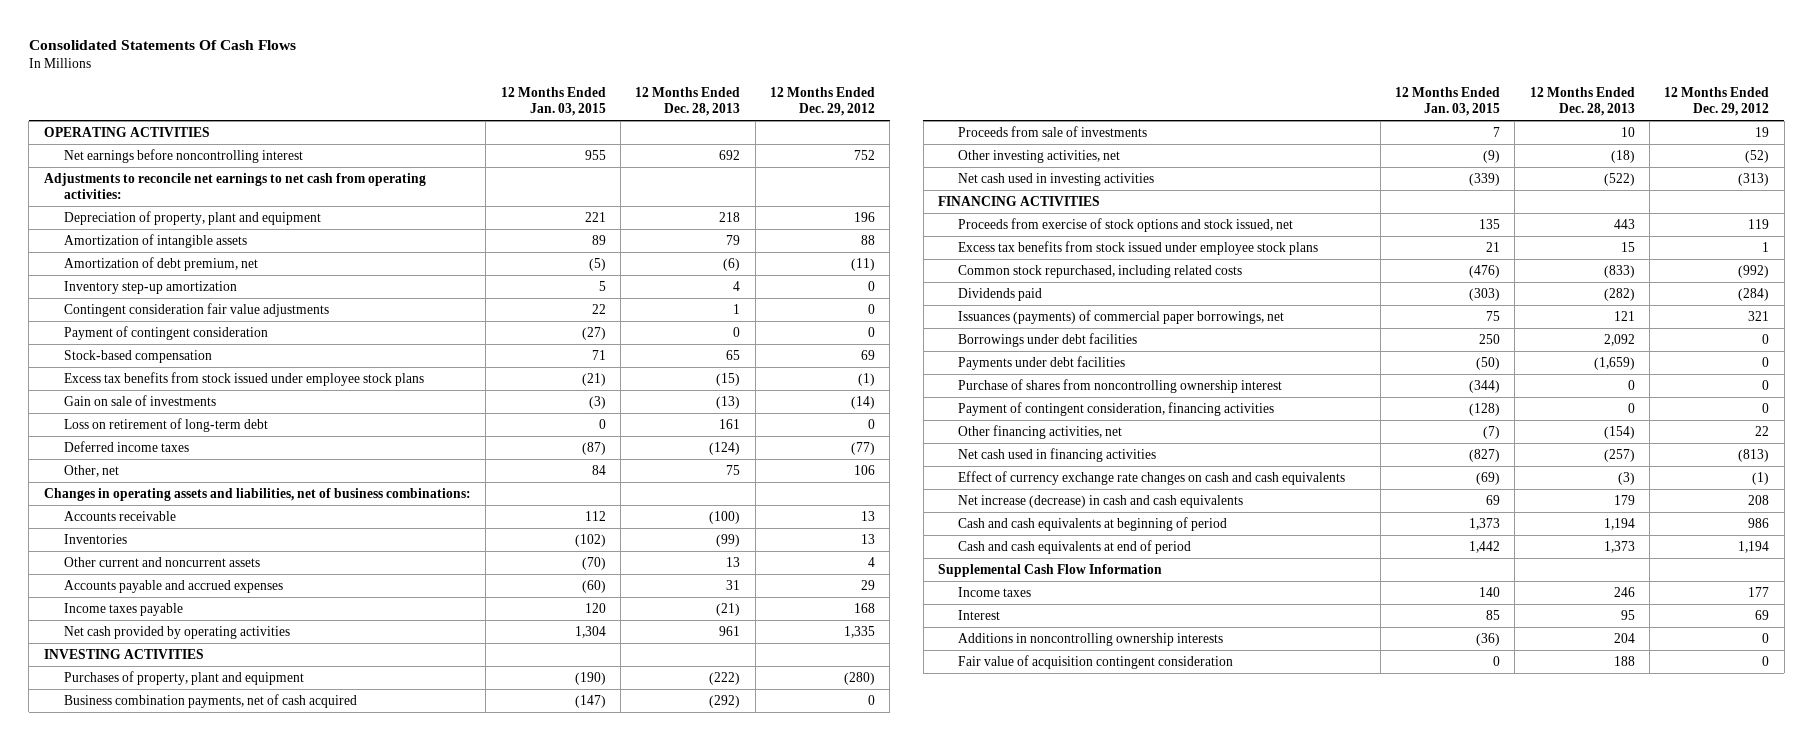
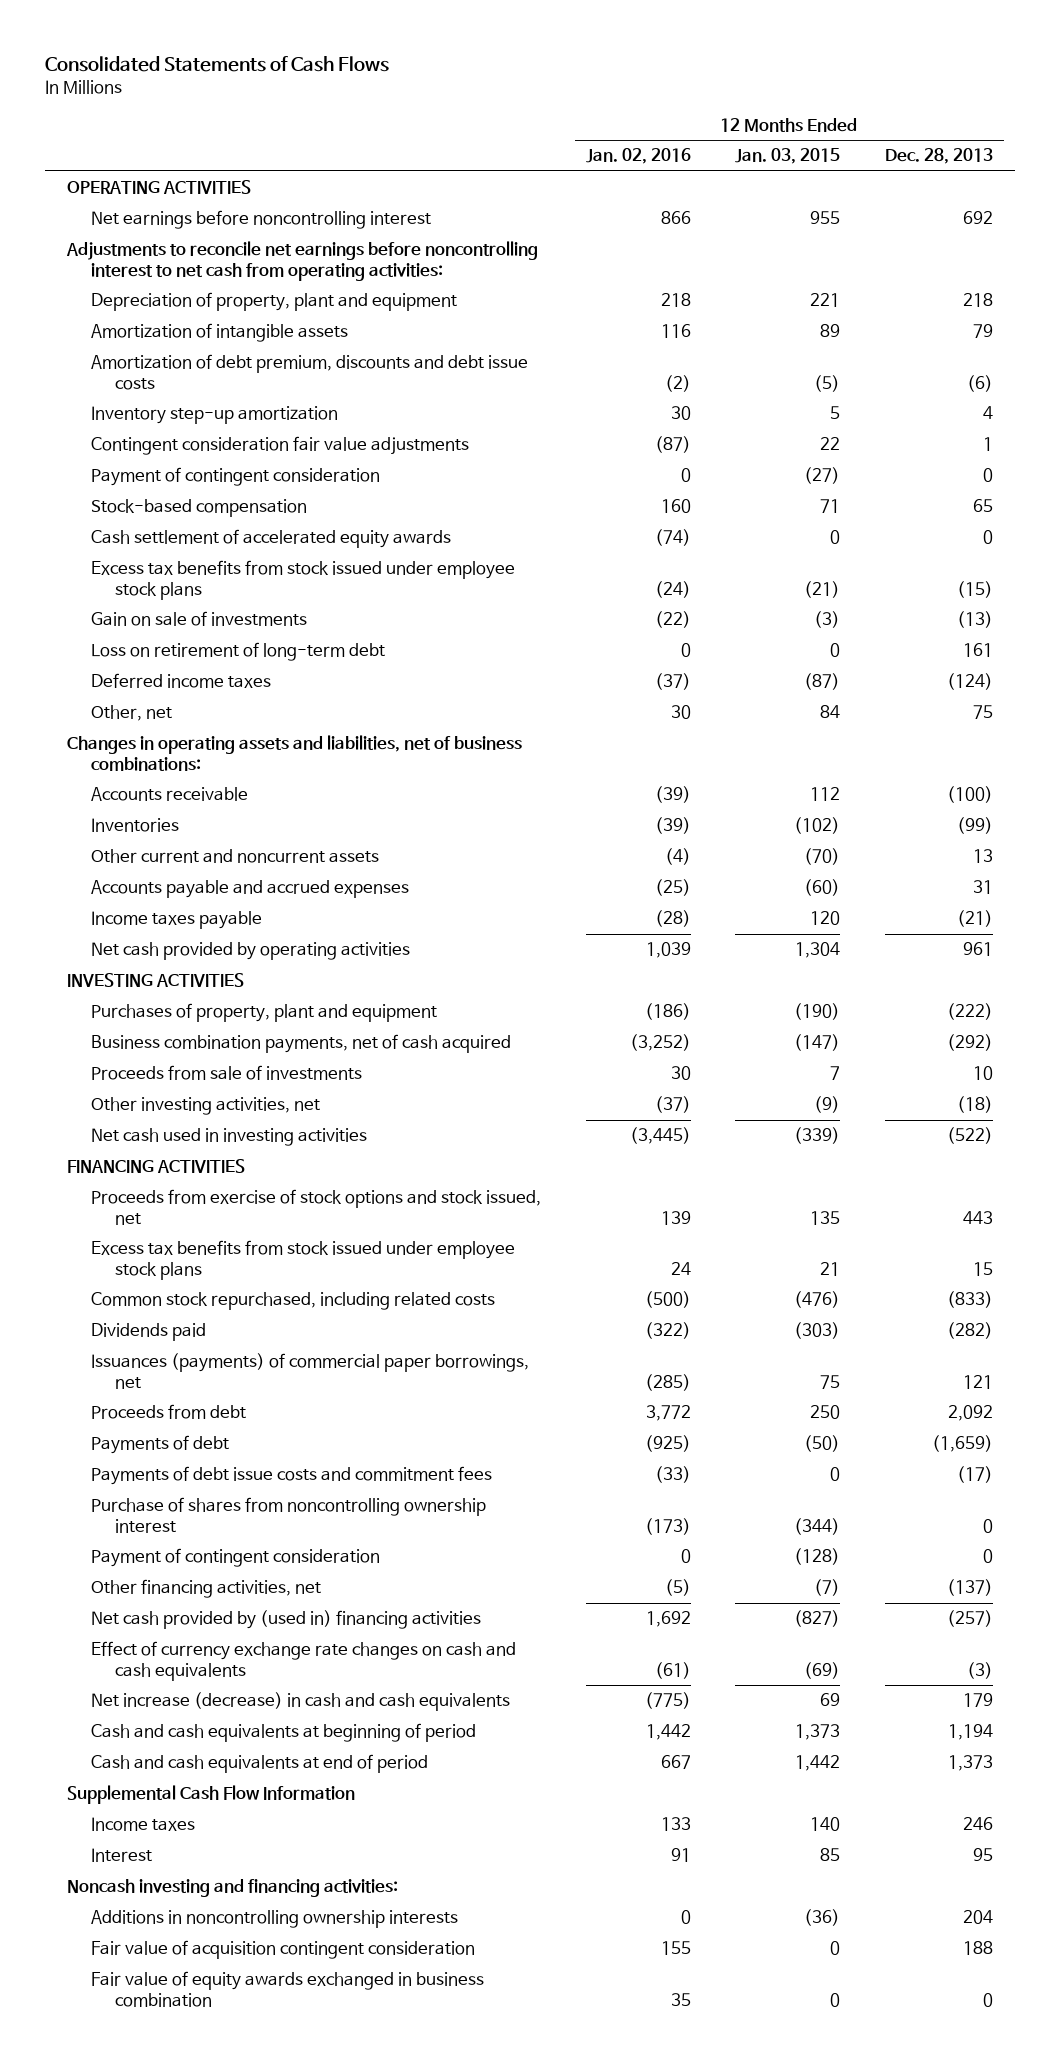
[28,39,296,50] Consolidated Statements Of Cash Flows -> [45,55,390,72] Consolidated Statements of Cash Flows
[769,87,875,117] 12 Months Ended Dec. 29, 2012 -> none
none -> [585,148,691,165] Jan. 02, 2016
[43,172,426,199] Adjustments to reconcile net earnings to net cash from operating activities: -> [66,241,539,282] Adjustments to reconcile net earnings before noncontrolling interest to net cash from operating activities:
[64,256,259,271] Amortization of debt premium, net -> none
none -> [91,354,529,391] Amortization of debt premium, discounts and debt issue costs
none -> [91,529,452,549] Cash settlement of accelerated equity awards
[958,332,1138,347] Borrowings under debt facilities -> [91,1404,247,1420] Proceeds from debt
[958,355,1126,370] Payments under debt facilities -> [91,1435,230,1455] Payments of debt
none -> [91,1466,493,1486] Payments of debt issue costs and commitment fees
[958,401,1275,416] Payment of contingent consideration, financing activities -> [91,1548,381,1568] Payment of contingent consideration
[1603,425,1635,439] (154) -> [947,1579,994,1597] (137)
[958,447,1157,462] Net cash used in financing activities -> [91,1610,482,1630] Net cash provided by (used in) financing activities
none -> [67,1879,399,1898] Noncash investing and financing activities:
none -> [91,1971,485,2008] Fair value of equity awards exchanged in business combination

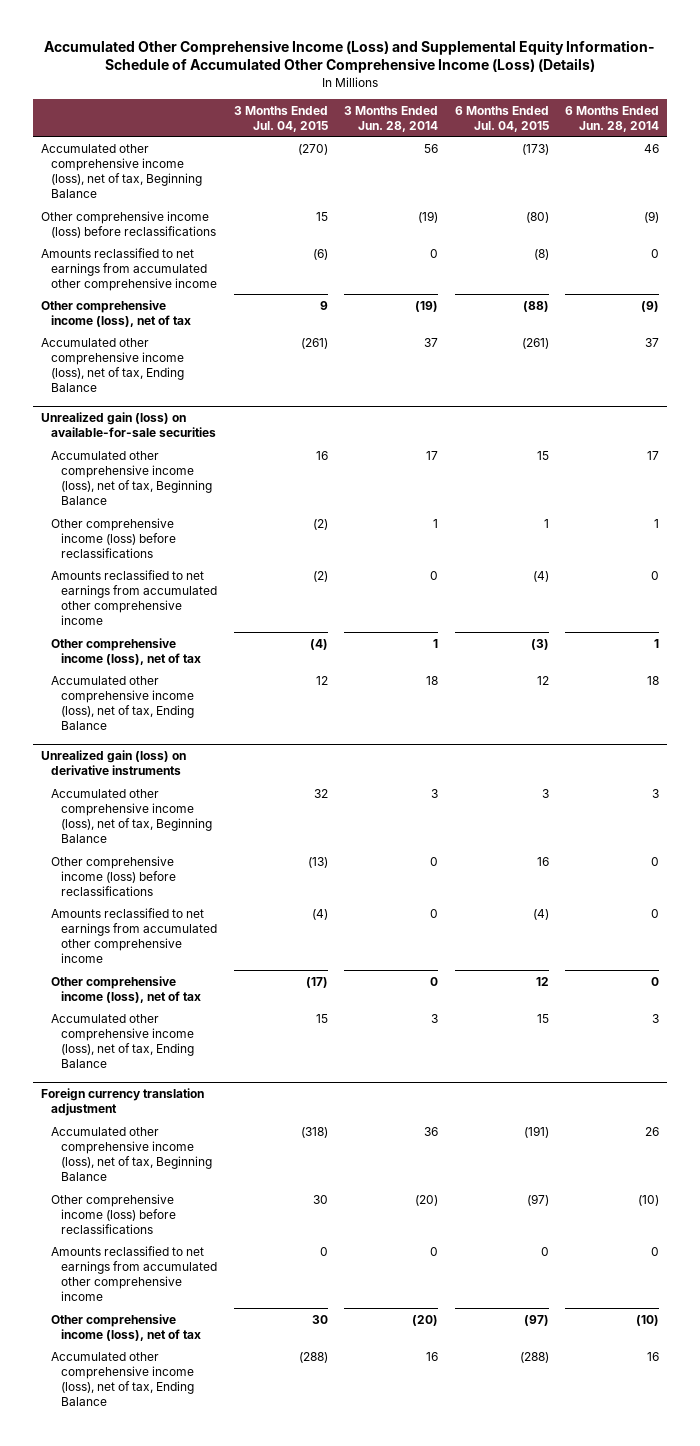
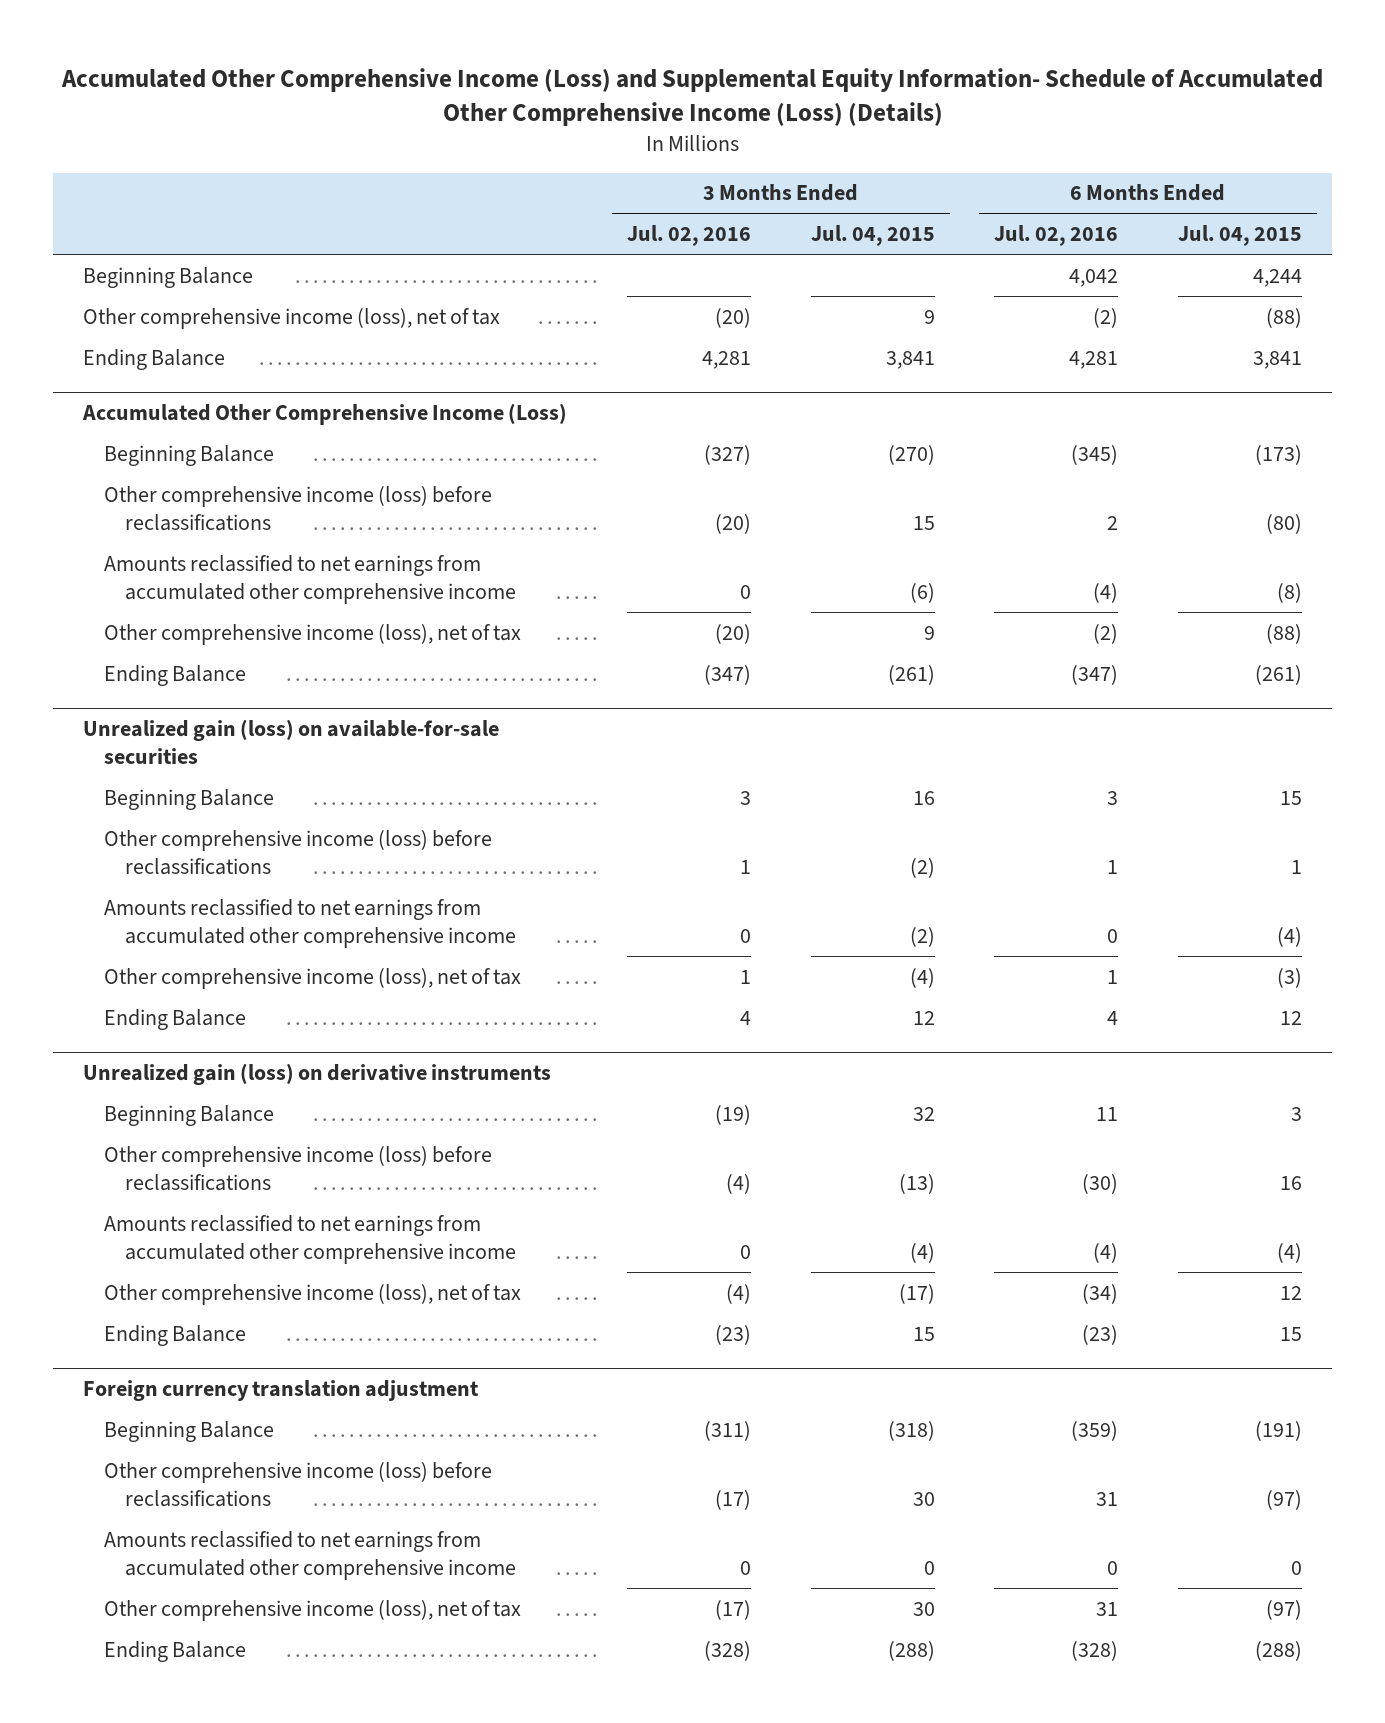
[344,105,439,132] 3 Months Ended Jun. 28, 2014 -> none
[565,105,660,132] 6 Months Ended Jun. 28, 2014 -> none
none -> [626,225,751,247] Jul. 02, 2016
none -> [994,225,1119,247] Jul. 02, 2016
none -> [83,266,254,288] Beginning Balance
none -> [83,307,501,329] Other comprehensive income (loss), net of tax
none -> [83,348,226,370] Ending Balance
none -> [82,402,568,425] Accumulated Other Comprehensive Income (Loss)
[40,143,203,198] Accumulated other comprehensive income (loss), net of tax, Beginning Balance -> [104,444,275,466] Beginning Balance
[40,337,185,392] Accumulated other comprehensive income (loss), net of tax, Ending Balance -> [104,664,247,686] Ending Balance
[51,450,213,505] Accumulated other comprehensive income (loss), net of tax, Beginning Balance -> [104,788,275,810] Beginning Balance
[51,675,195,730] Accumulated other comprehensive income (loss), net of tax, Ending Balance -> [104,1008,247,1030] Ending Balance
[51,788,213,843] Accumulated other comprehensive income (loss), net of tax, Beginning Balance -> [104,1104,275,1126] Beginning Balance
[51,1013,195,1068] Accumulated other comprehensive income (loss), net of tax, Ending Balance -> [104,1324,247,1346] Ending Balance
[51,1126,213,1181] Accumulated other comprehensive income (loss), net of tax, Beginning Balance -> [104,1420,275,1442] Beginning Balance
[51,1351,195,1406] Accumulated other comprehensive income (loss), net of tax, Ending Balance -> [104,1640,247,1662] Ending Balance

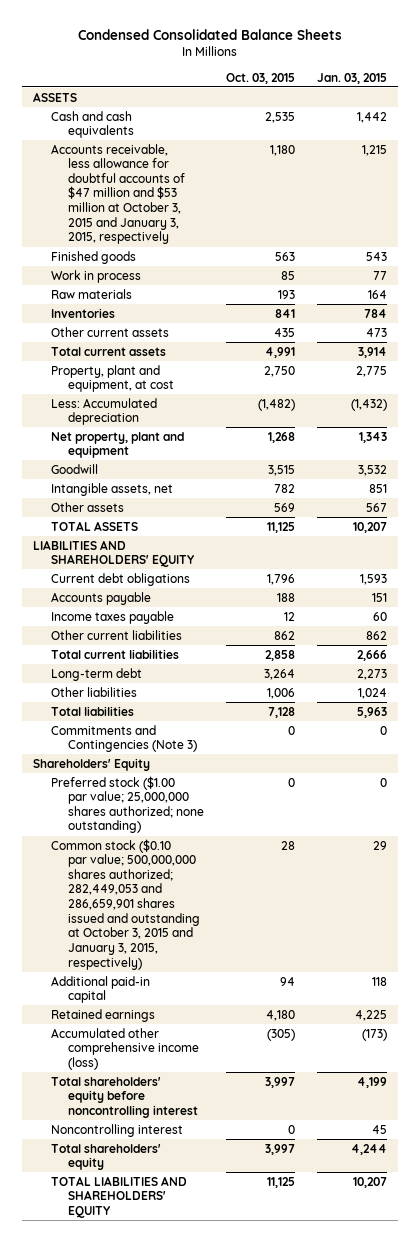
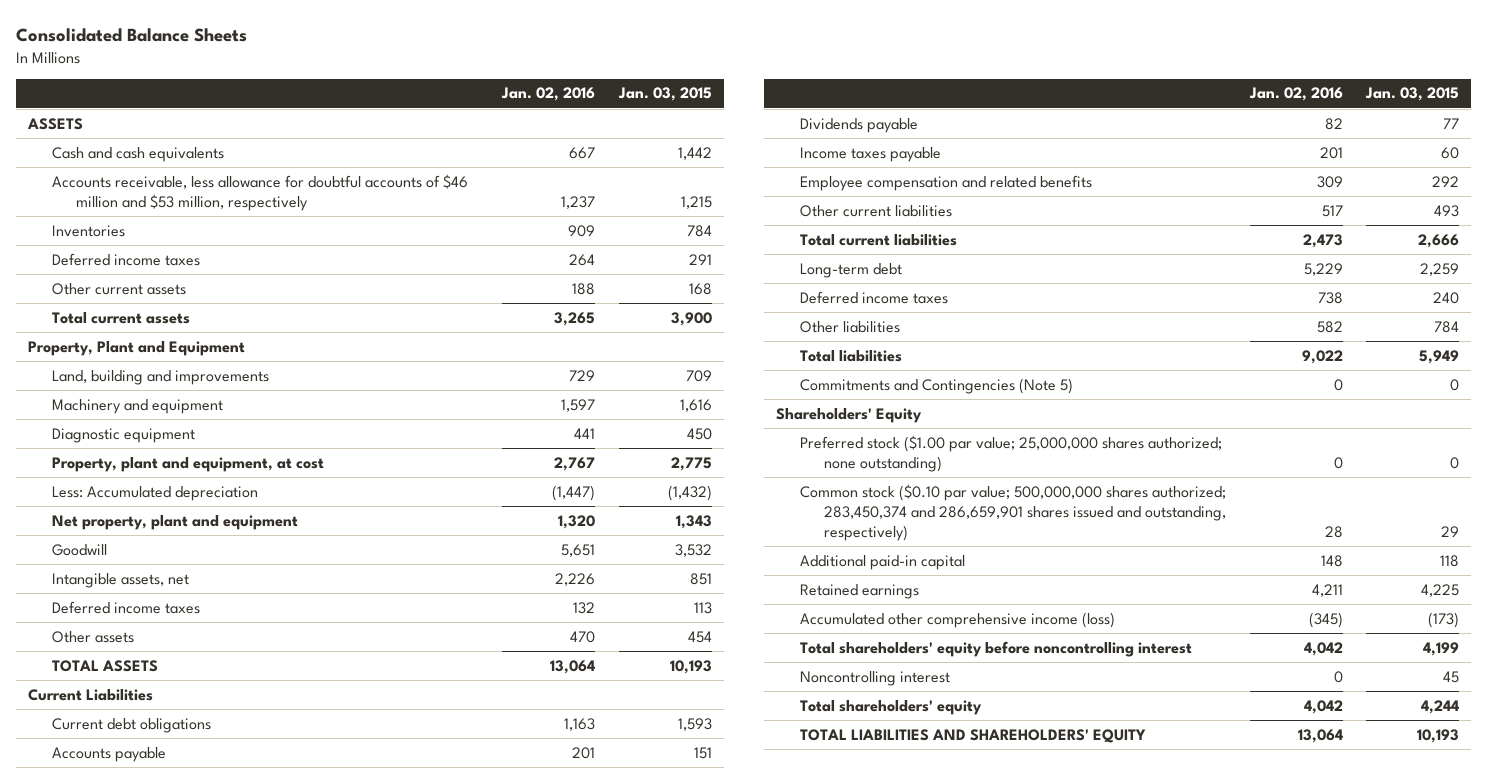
[77,29,342,41] Condensed Consolidated Balance Sheets -> [16,28,248,43] Consolidated Balance Sheets
[226,72,296,84] Oct. 03, 2015 -> none
none -> [501,87,596,102] Jan. 02, 2016
[50,250,136,264] Finished goods -> none
[50,269,141,283] Work in process -> none
[50,288,132,299] Raw materials -> none
[50,143,186,245] Accounts receivable, less allowance for doubtful accounts of $47 million and $53 million at October 3, 2015 and January 3, 2015, respectively -> [52,173,469,211] Accounts receivable, less allowance for doubtful accounts of $46 million and $53 million, respectively
none -> [52,252,201,266] Deferred income taxes
[365,327,387,337] 473 -> [688,282,712,295] 168
[357,346,387,358] 3,914 -> [670,311,712,326] 3,900
none -> [28,340,246,356] Property, Plant and Equipment
none -> [52,369,270,385] Land, building and improvements
none -> [52,398,224,414] Machinery and equipment
none -> [52,427,196,443] Diagnostic equipment
[32,539,194,568] LIABILITIES AND SHAREHOLDERS' EQUITY -> none
none -> [52,600,201,614] Deferred income taxes
[365,502,387,512] 567 -> [687,630,712,643] 454
[352,521,387,533] 10,207 -> [669,659,712,674] 10,193
none -> [28,688,154,701] Current Liabilities
none -> [799,117,918,133] Dividends payable
none -> [799,174,1092,191] Employee compensation and related benefits
[365,630,387,640] 862 -> [1434,204,1460,217] 493
[356,668,387,680] 2,273 -> [1420,262,1460,276] 2,259
none -> [799,290,948,304] Deferred income taxes
[357,687,387,699] 1,024 -> [1434,320,1460,333] 784
[356,706,387,718] 5,963 -> [1419,349,1460,364] 5,949
[50,724,198,753] Commitments and Contingencies (Note 3) -> [799,377,1073,394] Commitments and Contingencies (Note 5)
[50,838,201,970] Common stock ($0.10 par value; 500,000,000 shares authorized; 282,449,053 and 286,659,901 shares issued and outstanding at October 3, 2015 and January 3, 2015, respectively) -> [799,483,1226,542] Common stock ($0.10 par value; 500,000,000 shares authorized; 283,450,374 and 286,659,901 shares issued and outstanding, respectively)
[352,1176,387,1188] 10,207 -> [1417,728,1460,743] 10,193

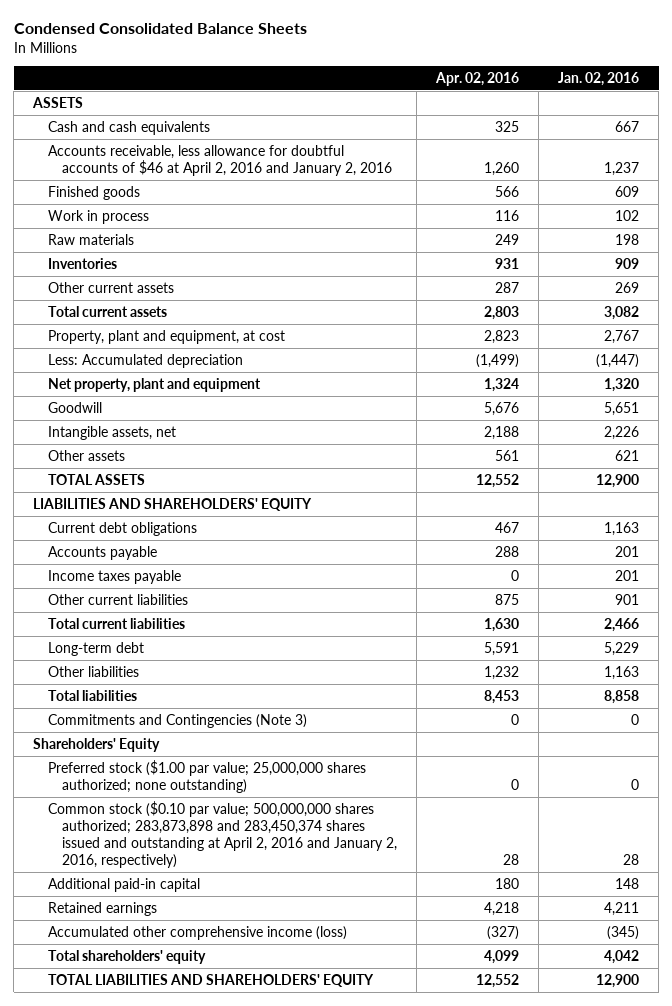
[16,28,248,43] Consolidated Balance Sheets -> [13,23,307,35] Condensed Consolidated Balance Sheets
[617,87,712,102] Jan. 03, 2015 -> none
none -> [435,71,520,86] Apr. 02, 2016
[52,173,469,211] Accounts receivable, less allowance for doubtful accounts of $46 million and $53 million, respectively -> [47,144,393,176] Accounts receivable, less allowance for doubtful accounts of $46 at April 2, 2016 and January 2, 2016
none -> [47,185,140,200] Finished goods
none -> [47,209,149,224] Work in process
none -> [47,233,134,245] Raw materials
[52,252,201,266] Deferred income taxes -> none
[28,340,246,356] Property, Plant and Equipment -> none
[52,369,270,385] Land, building and improvements -> none
[52,398,224,414] Machinery and equipment -> none
[52,427,196,443] Diagnostic equipment -> none
[572,282,596,295] 188 -> [615,281,640,293] 269
[554,311,596,326] 3,265 -> [604,305,640,320] 3,082
[52,600,201,614] Deferred income taxes -> none
[28,688,154,701] Current Liabilities -> none
[570,630,596,643] 470 -> [615,449,640,461] 621
[550,659,596,674] 13,064 -> [596,473,640,488] 12,900
none -> [33,497,313,511] LIABILITIES AND SHAREHOLDERS' EQUITY
[799,117,918,133] Dividends payable -> none
[799,174,1092,191] Employee compensation and related benefits -> none
[1321,204,1343,217] 517 -> [615,593,640,605] 901
[1302,233,1343,248] 2,473 -> [604,617,640,632] 2,466
[799,290,948,304] Deferred income taxes -> none
[1316,320,1343,333] 582 -> [604,665,640,680] 1,163
[1301,349,1343,364] 9,022 -> [604,689,640,704] 8,858
[799,377,1073,394] Commitments and Contingencies (Note 5) -> [47,713,307,728] Commitments and Contingencies (Note 3)
[799,483,1226,542] Common stock ($0.10 par value; 500,000,000 shares authorized; 283,450,374 and 286,659,901 shares issued and outstanding, respectively) -> [47,800,398,869] Common stock ($0.10 par value; 500,000,000 shares authorized; 283,873,898 and 283,450,374 shares issued and outstanding at April 2, 2016 and January 2, 2016, respectively)
[799,640,1192,657] Total shareholders' equity before noncontrolling interest -> none
[799,670,950,686] Noncontrolling interest -> none
[1297,728,1343,743] 13,064 -> [596,973,640,988] 12,900

